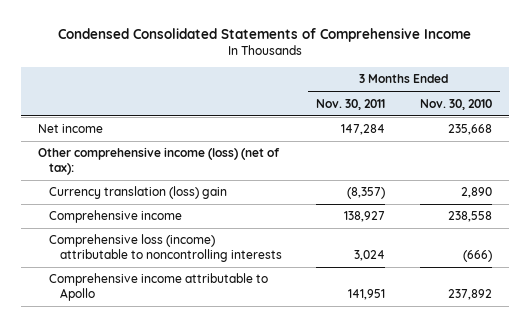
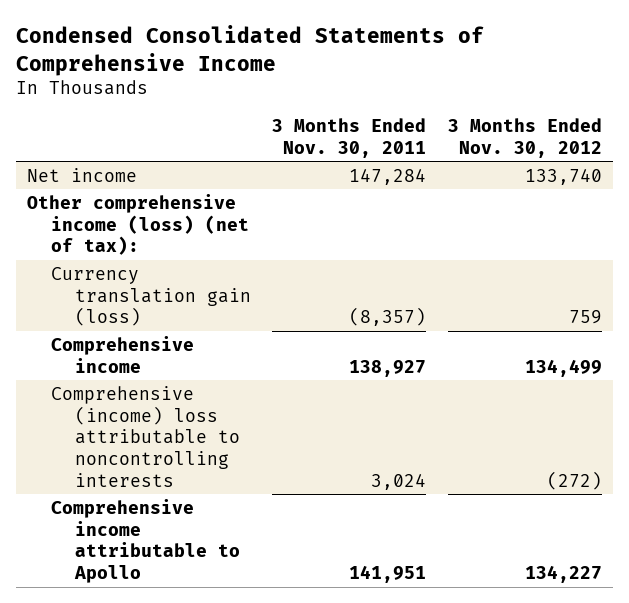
[419,98,492,110] Nov. 30, 2010 -> none
none -> [448,117,603,158] 3 Months Ended Nov. 30, 2012
[49,186,228,200] Currency translation (loss) gain -> [50,266,251,327] Currency translation gain (loss)
[49,234,283,263] Comprehensive loss (income) attributable to noncontrolling interests -> [50,385,240,487] Comprehensive (income) loss attributable to noncontrolling interests

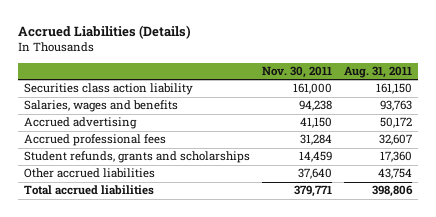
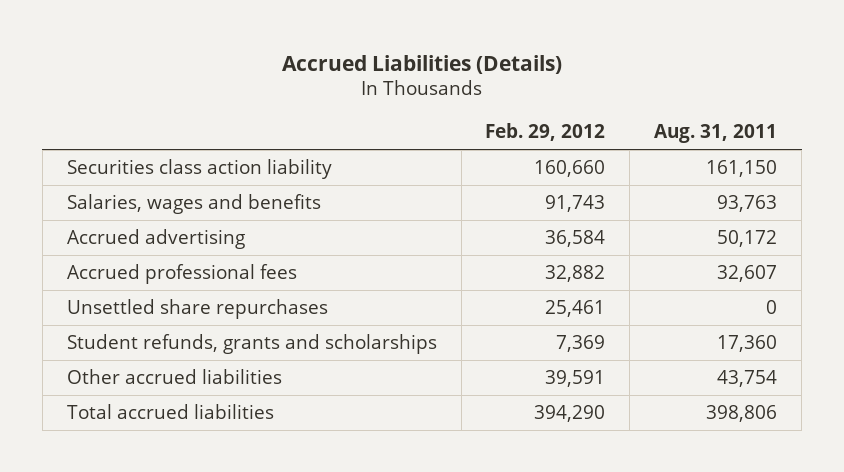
[262,66,333,79] Nov. 30, 2011 -> none
none -> [485,123,606,142] Feb. 29, 2012
none -> [66,299,328,320] Unsettled share repurchases

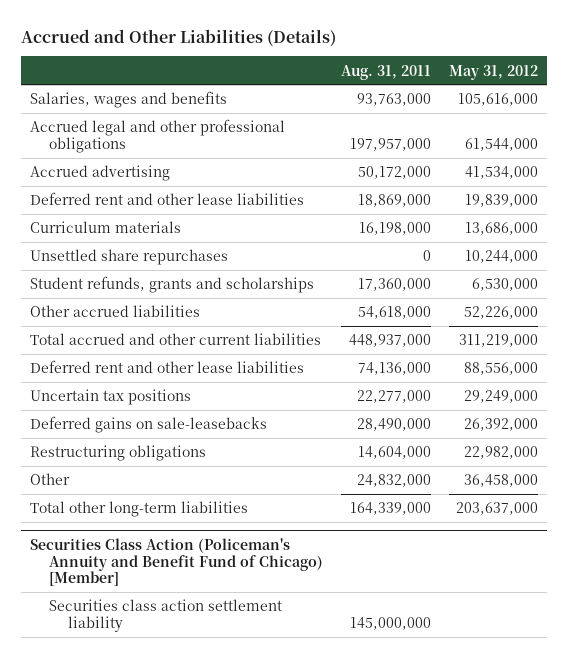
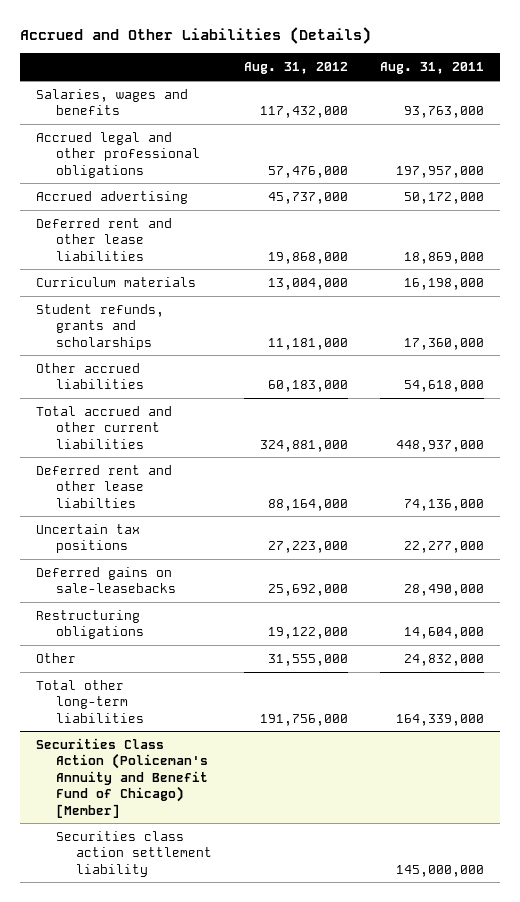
[448,64,538,80] May 31, 2012 -> none
none -> [243,62,348,75] Aug. 31, 2012
[29,249,228,266] Unsettled share repurchases -> none
[29,360,304,374] Deferred rent and other lease liabilities -> [36,464,173,508] Deferred rent and other lease liabilties

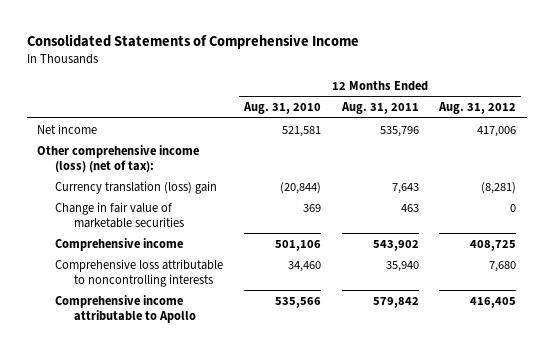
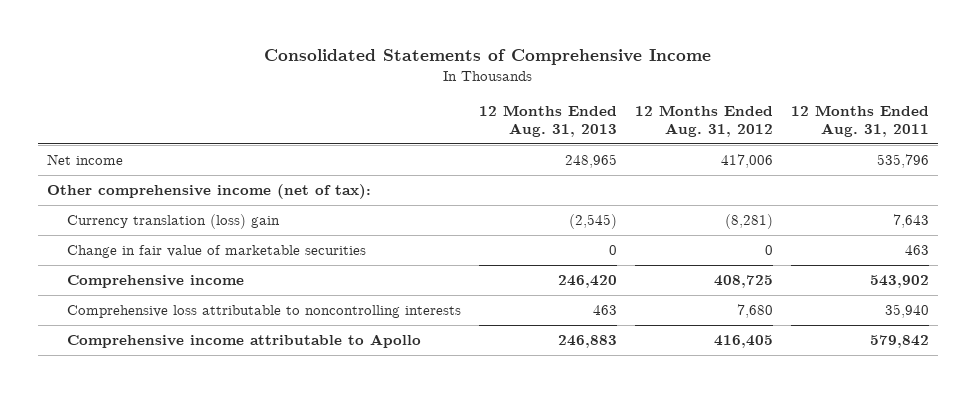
[242,102,321,115] Aug. 31, 2010 -> none
none -> [479,105,618,138] 12 Months Ended Aug. 31, 2013
[37,144,200,173] Other comprehensive income (loss) (net of tax): -> [46,183,371,199] Other comprehensive income (net of tax):

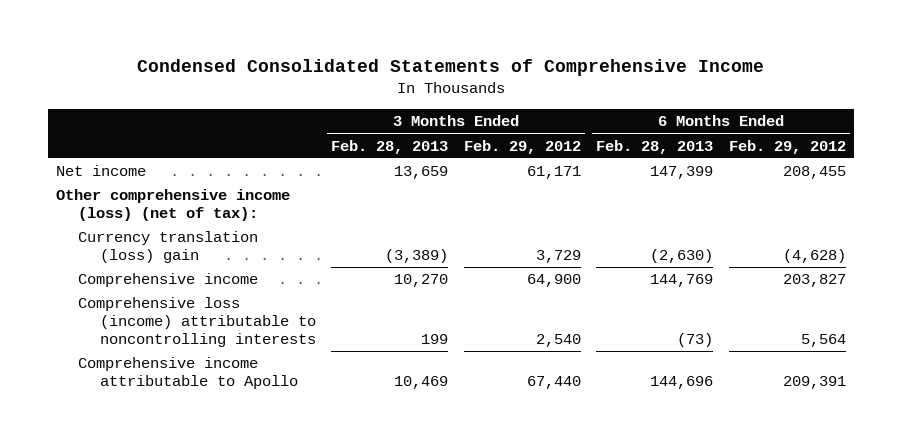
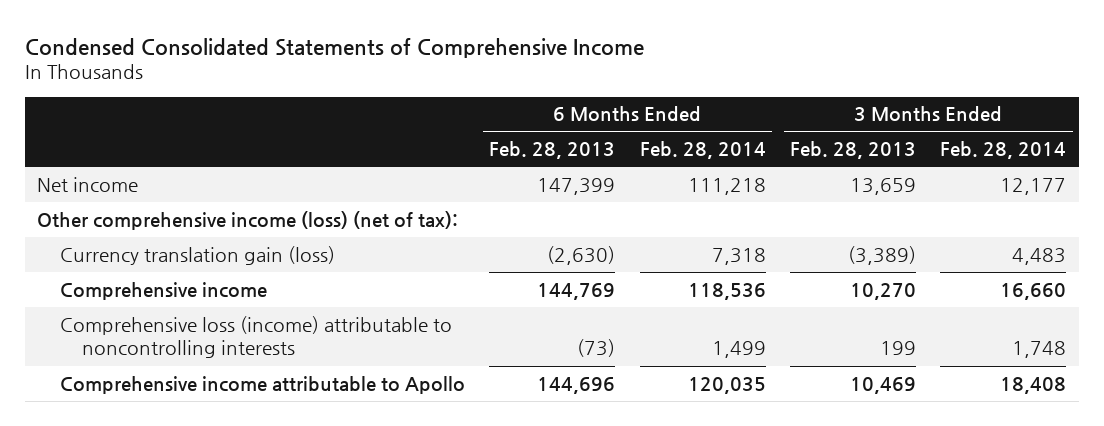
[463,139,581,154] Feb. 29, 2012 -> none
[729,139,847,154] Feb. 29, 2012 -> none
none -> [639,141,766,160] Feb. 28, 2014
none -> [940,141,1067,160] Feb. 28, 2014
[77,231,258,264] Currency translation (loss) gain -> [59,245,335,265] Currency translation gain (loss)

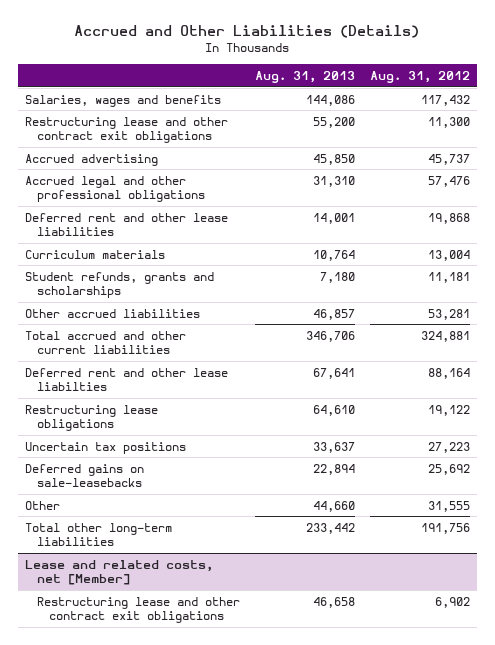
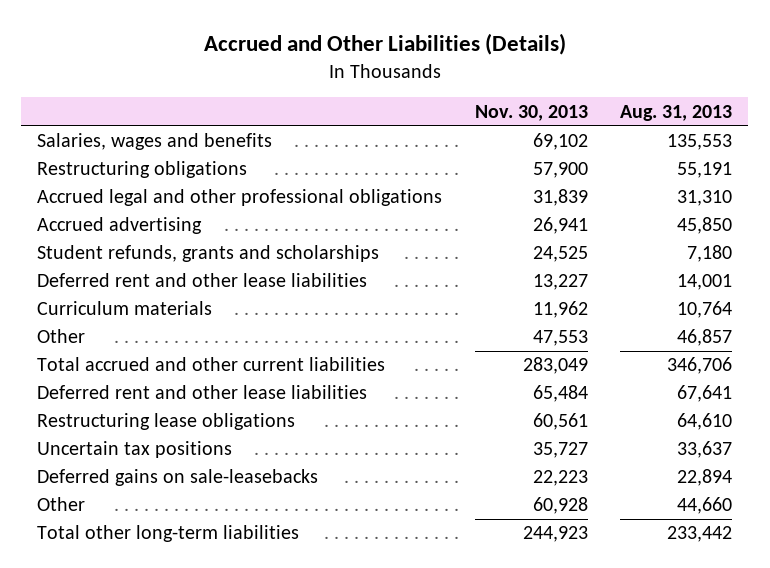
[369,71,470,84] Aug. 31, 2012 -> none
none -> [474,104,588,121] Nov. 30, 2013
[305,94,355,106] 144,086 -> [667,134,733,151] 135,553
[25,116,229,144] Restructuring lease and other contract exit obligations -> [37,161,248,179] Restructuring obligations
[312,116,355,128] 55,200 -> [677,162,733,179] 55,191
[25,153,159,166] Accrued advertising -> [37,217,203,235] Accrued advertising
[25,271,215,299] Student refunds, grants and scholarships -> [37,245,380,263] Student refunds, grants and scholarships
[25,308,201,318] Other accrued liabilities -> [37,329,86,344] Other
[25,367,229,392] Deferred rent and other lease liabilties -> [37,385,368,400] Deferred rent and other lease liabilities
[25,559,214,586] Lease and related costs, net [Member] -> none
[37,596,241,624] Restructuring lease and other contract exit obligations -> none

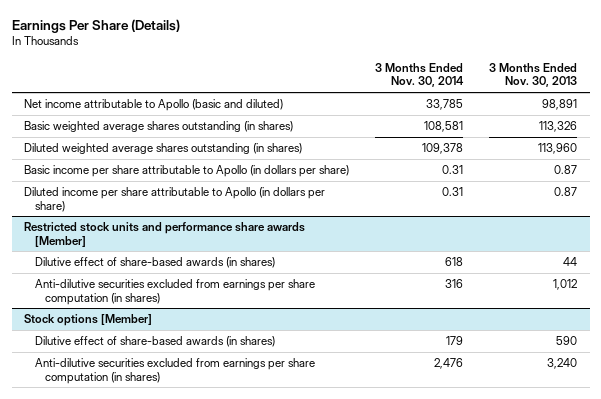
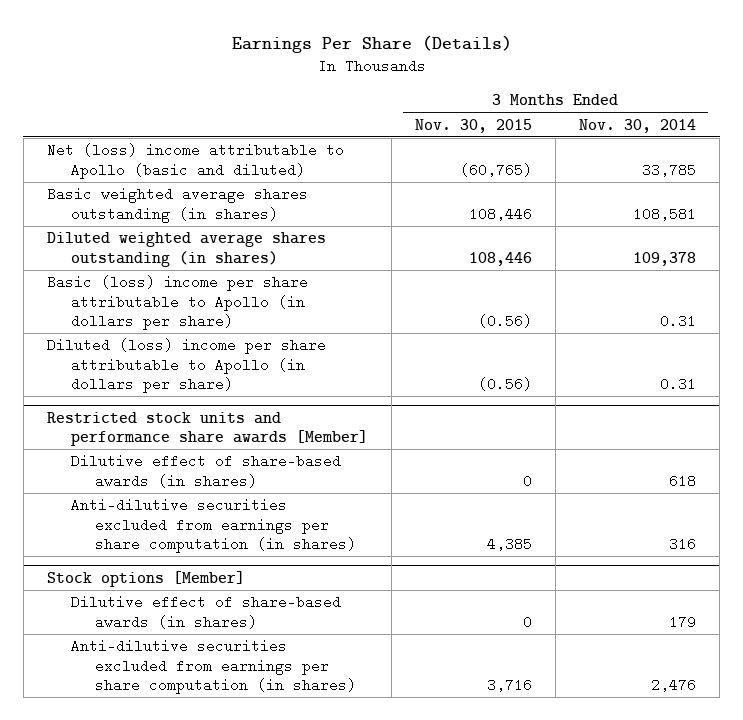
[488,62,577,88] 3 Months Ended Nov. 30, 2013 -> none
none -> [414,118,532,133] Nov. 30, 2015
[24,99,284,112] Net income attributable to Apollo (basic and diluted) -> [46,143,344,179] Net (loss) income attributable to Apollo (basic and diluted)
[24,165,350,178] Basic income per share attributable to Apollo (in dollars per share) -> [46,275,308,330] Basic (loss) income per share attributable to Apollo (in dollars per share)
[24,187,326,212] Diluted income per share attributable to Apollo (in dollars per share) -> [46,338,326,393] Diluted (loss) income per share attributable to Apollo (in dollars per share)

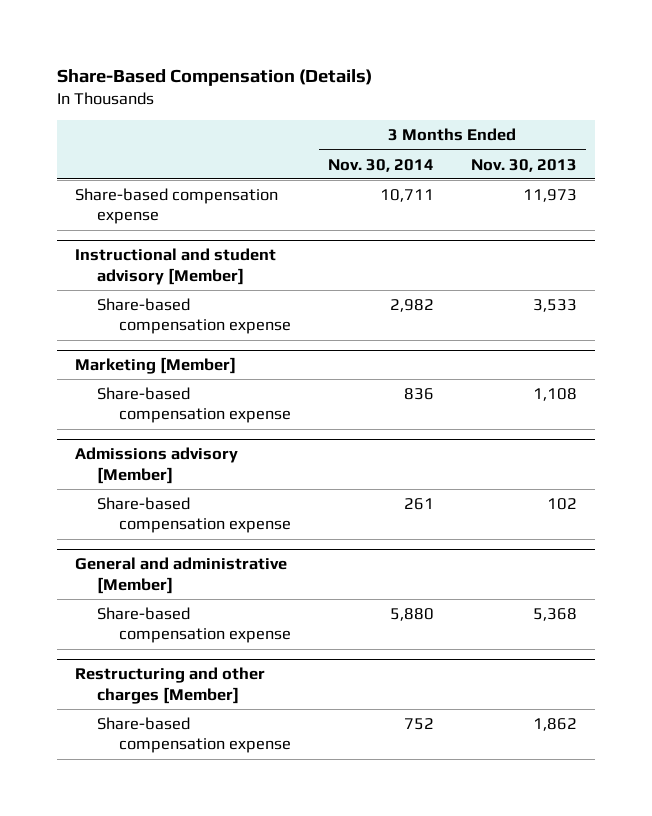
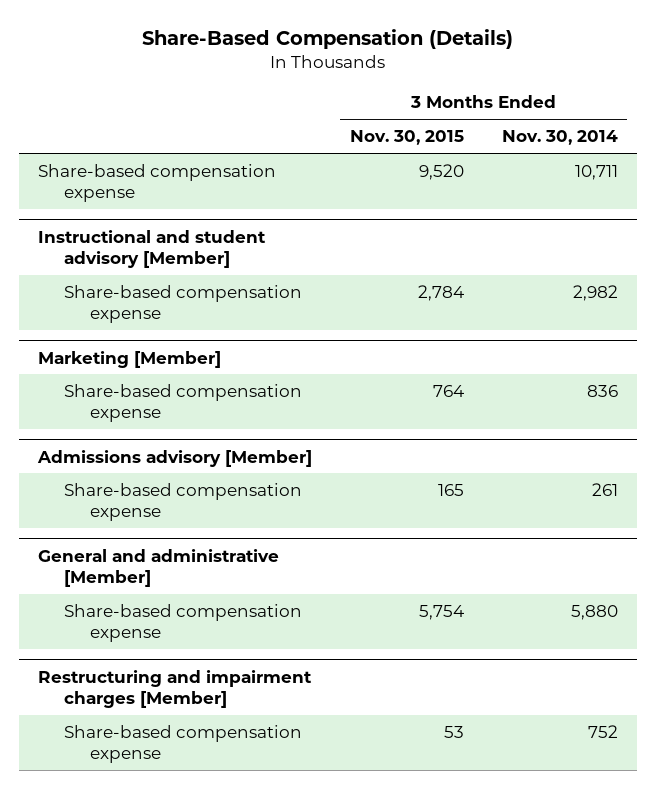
[470,158,577,172] Nov. 30, 2013 -> none
none -> [349,130,464,146] Nov. 30, 2015
[75,667,266,704] Restructuring and other charges [Member] -> [37,669,312,708] Restructuring and impairment charges [Member]

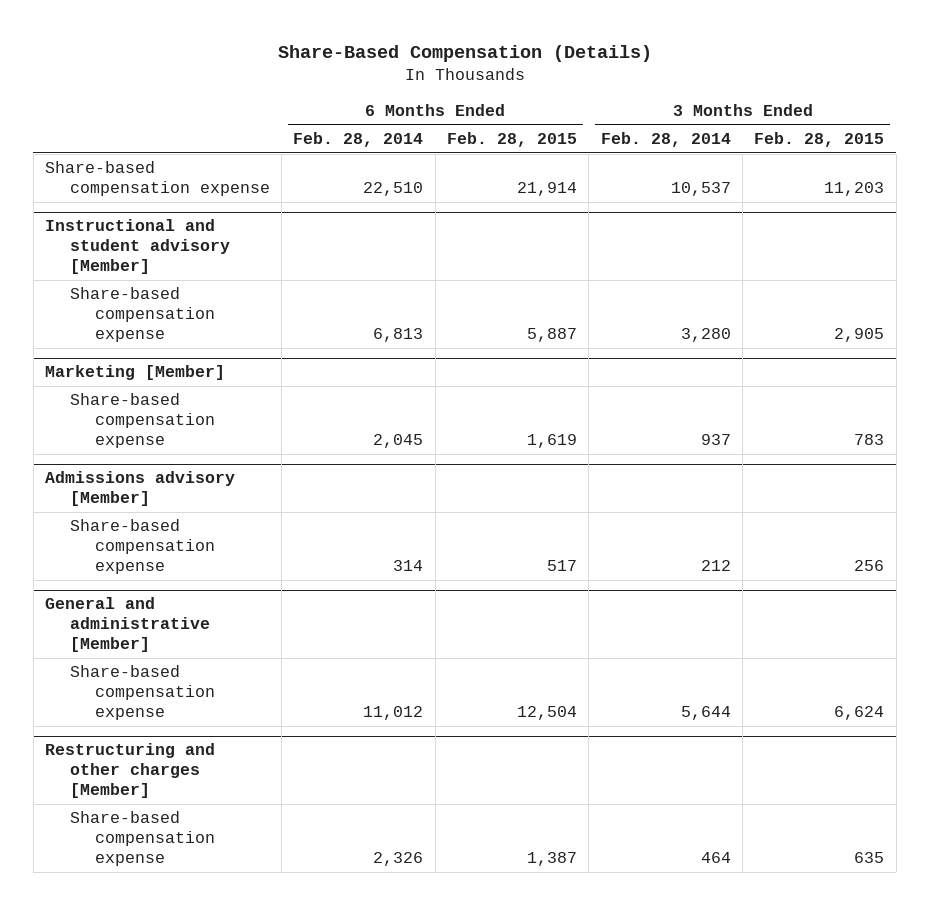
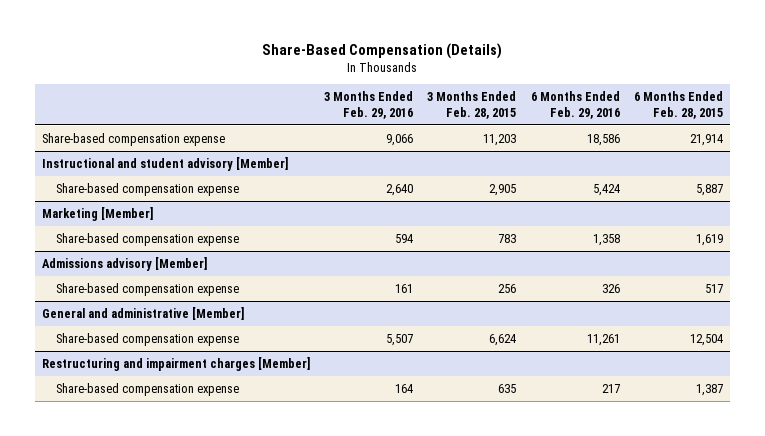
[293,132,424,148] Feb. 28, 2014 -> none
[600,132,731,148] Feb. 28, 2014 -> none
none -> [324,91,414,120] 3 Months Ended Feb. 29, 2016
none -> [530,91,620,120] 6 Months Ended Feb. 29, 2016
[45,743,216,799] Restructuring and other charges [Member] -> [42,356,311,371] Restructuring and impairment charges [Member]

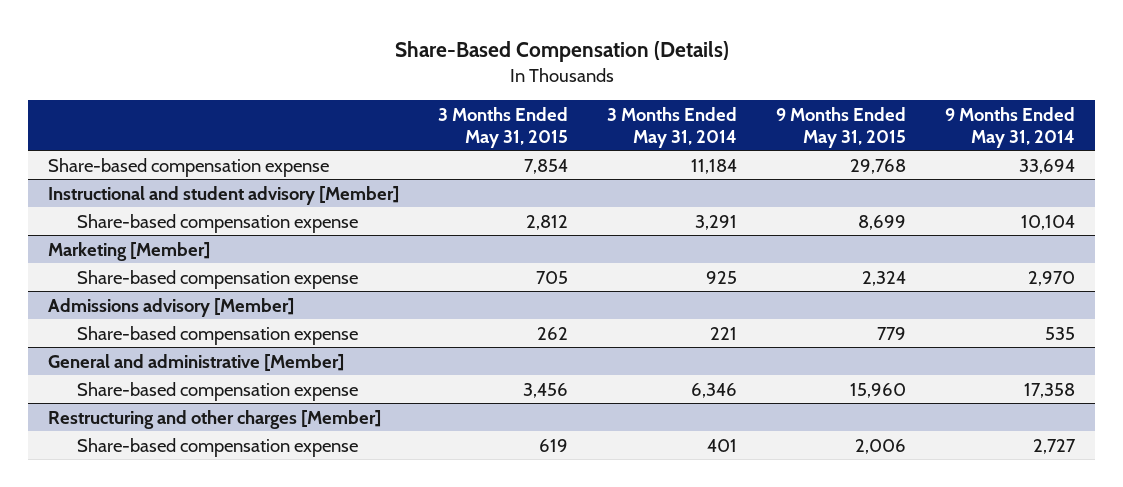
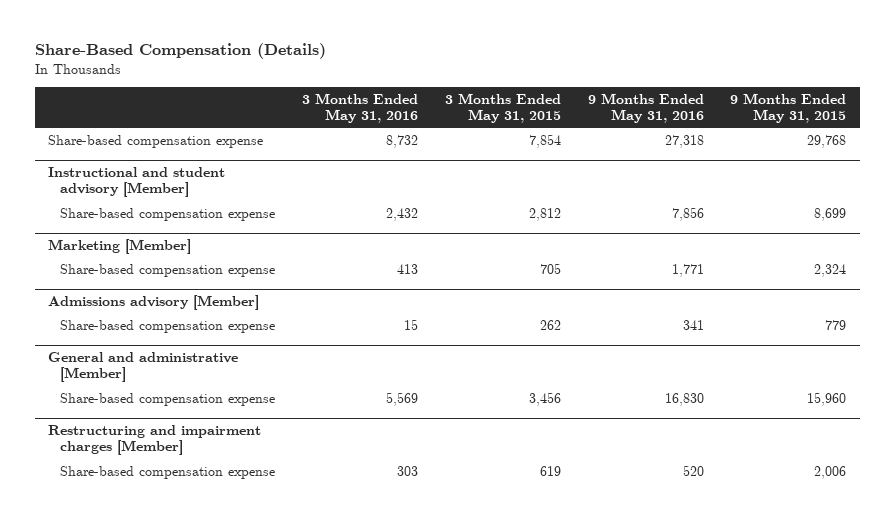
[607,106,738,148] 3 Months Ended May 31, 2014 -> none
[945,106,1076,148] 9 Months Ended May 31, 2014 -> none
none -> [302,92,419,123] 3 Months Ended May 31, 2016
none -> [587,92,704,123] 9 Months Ended May 31, 2016
[47,409,381,429] Restructuring and other charges [Member] -> [47,424,261,456] Restructuring and impairment charges [Member]

